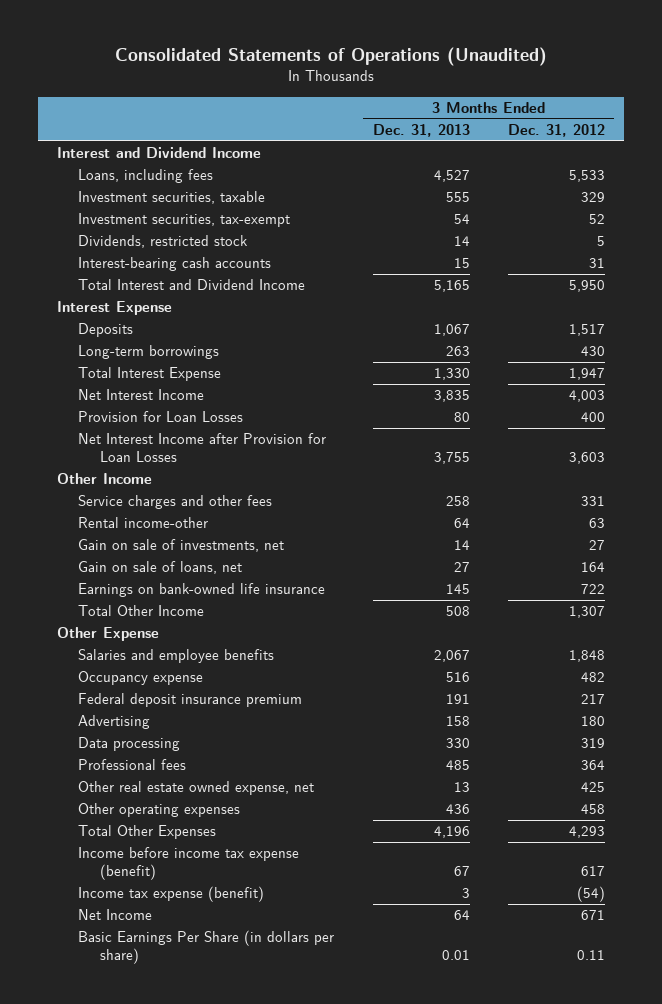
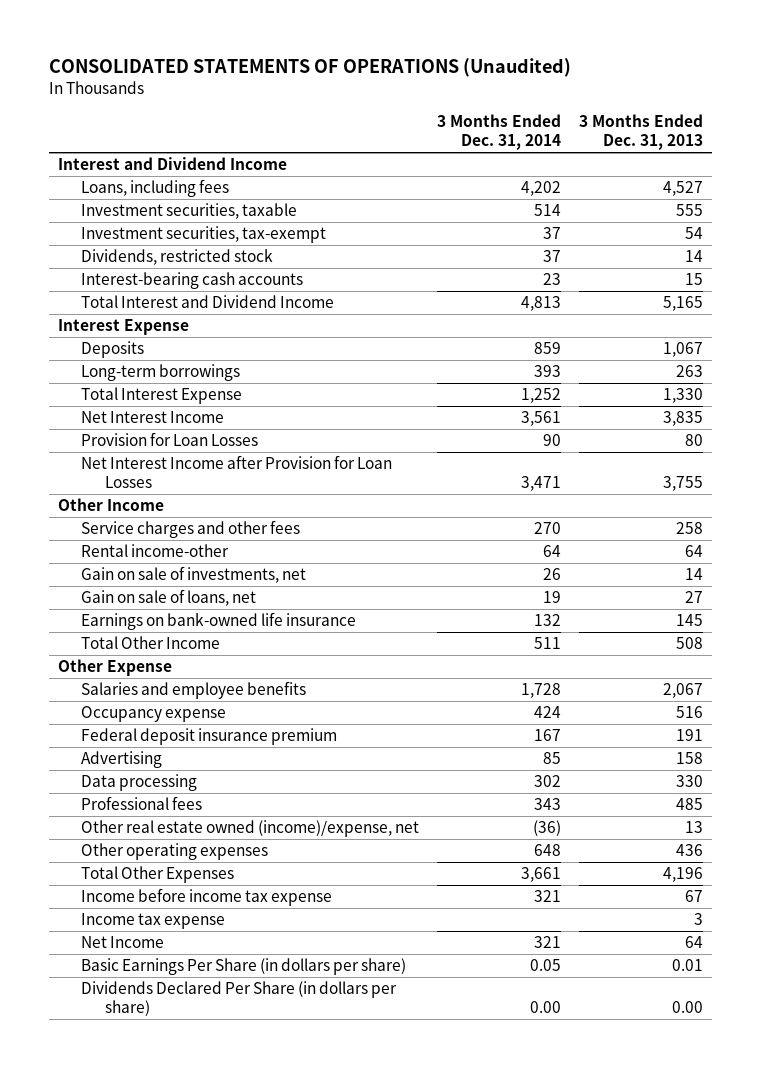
[114,47,547,67] Consolidated Statements of Operations (Unaudited) -> [48,58,571,78] CONSOLIDATED STATEMENTS OF OPERATIONS (Unaudited)
[507,124,605,138] Dec. 31, 2012 -> none
none -> [437,114,562,151] 3 Months Ended Dec. 31, 2014
[78,781,315,796] Other real estate owned expense, net -> [81,820,420,838] Other real estate owned (income)/expense, net
[78,847,300,880] Income before income tax expense (benefit) -> [81,888,333,907] Income before income tax expense
[78,886,265,903] Income tax expense (benefit) -> [81,913,226,930] Income tax expense
none -> [81,981,398,1017] Dividends Declared Per Share (in dollars per share)

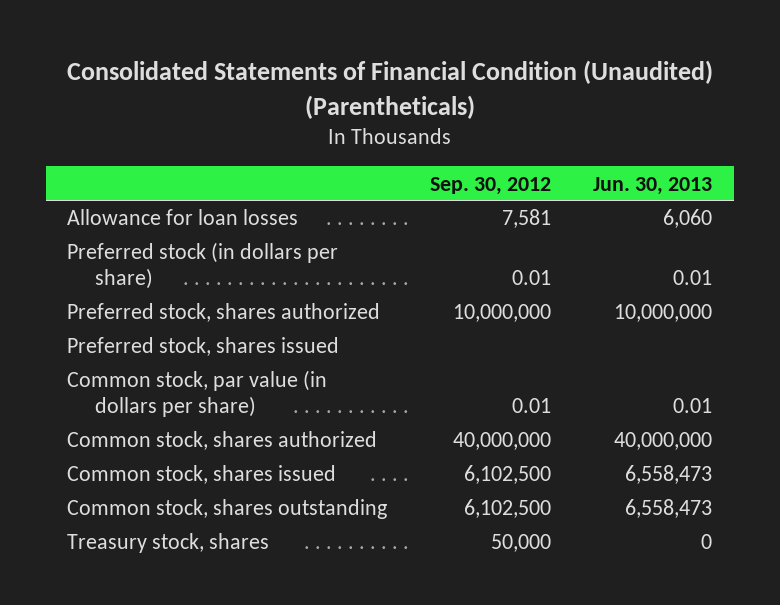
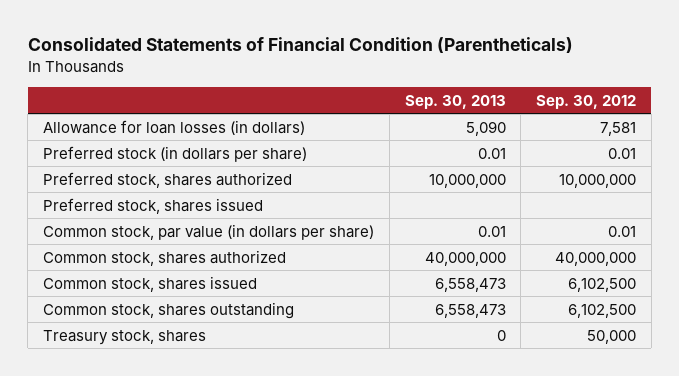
[66,60,713,119] Consolidated Statements of Financial Condition (Unaudited) (Parentheticals) -> [27,37,573,54] Consolidated Statements of Financial Condition (Parentheticals)
[593,176,713,195] Jun. 30, 2013 -> none
none -> [404,94,506,109] Sep. 30, 2013
[67,209,299,226] Allowance for loan losses -> [43,119,306,135] Allowance for loan losses (in dollars)

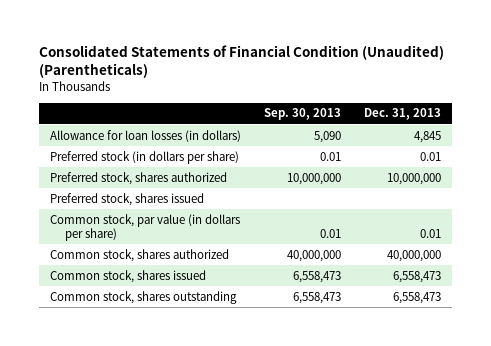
[27,37,573,54] Consolidated Statements of Financial Condition (Parentheticals) -> [39,45,445,79] Consolidated Statements of Financial Condition (Unaudited) (Parentheticals)
[536,94,637,109] Sep. 30, 2012 -> none
none -> [363,108,441,121] Dec. 31, 2013
[43,329,207,345] Treasury stock, shares -> none

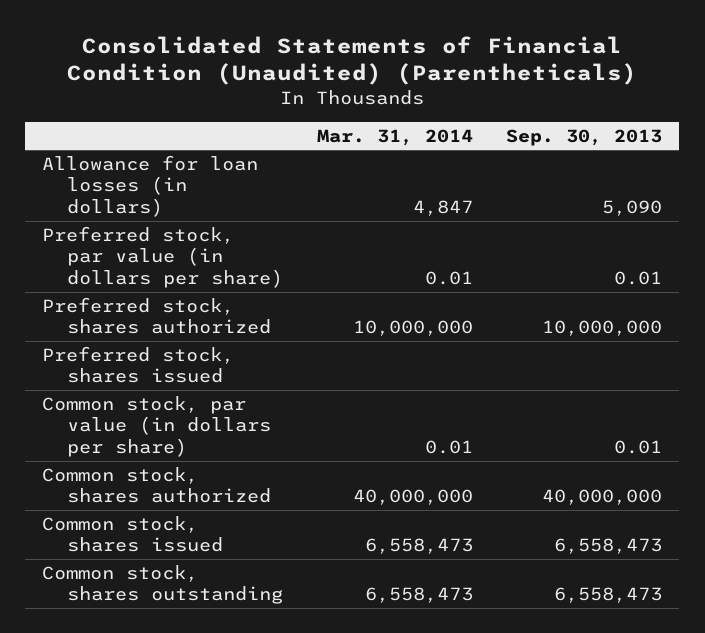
[363,108,441,121] Dec. 31, 2013 -> none
none -> [316,128,473,146] Mar. 31, 2014
[50,150,240,164] Preferred stock (in dollars per share) -> [42,226,284,288] Preferred stock, par value (in dollars per share)

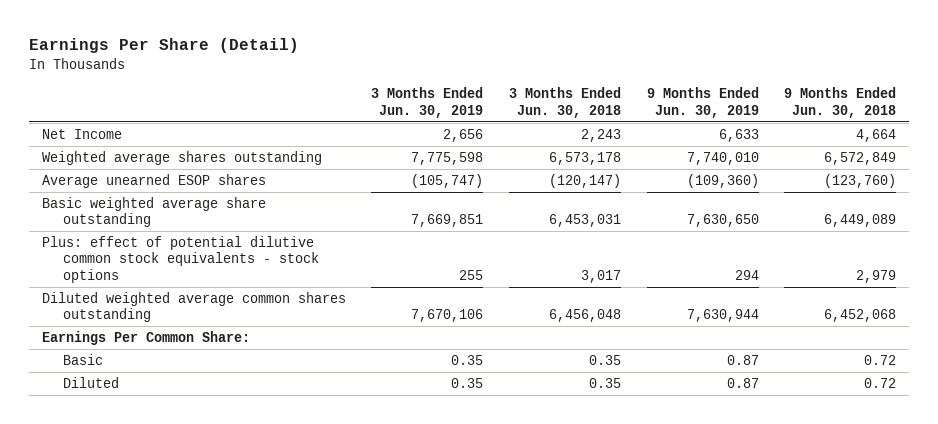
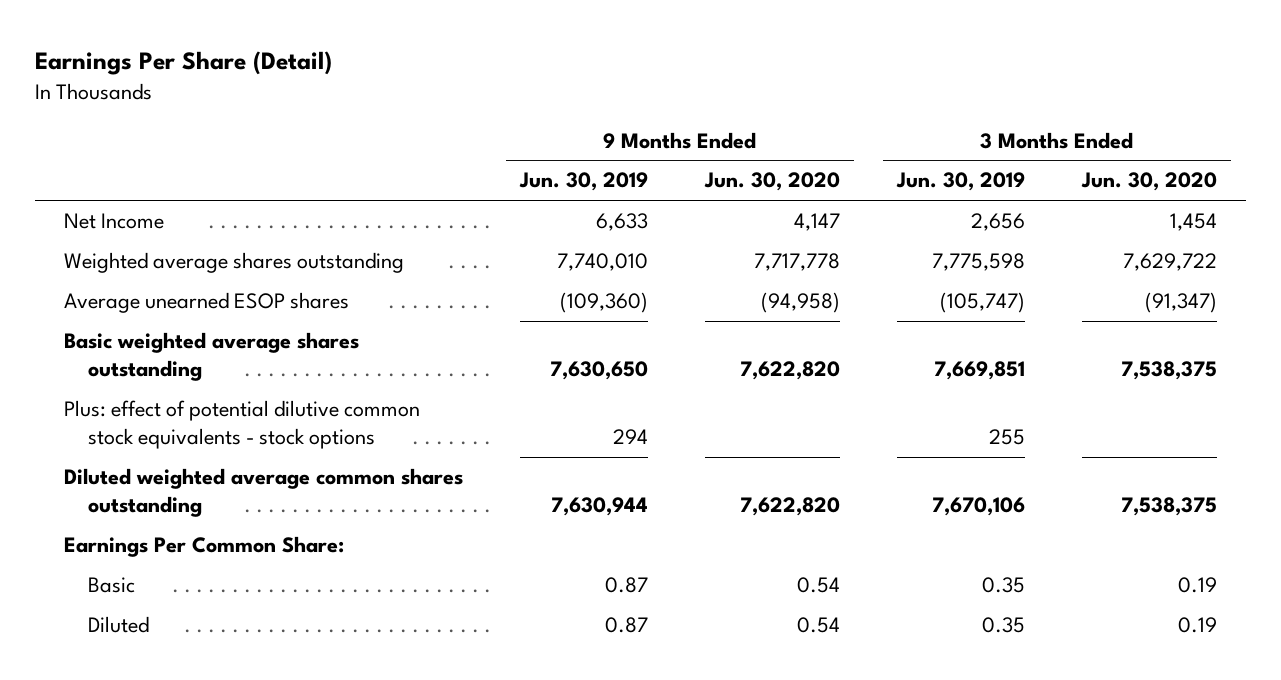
[508,87,621,118] 3 Months Ended Jun. 30, 2018 -> none
[784,87,897,118] 9 Months Ended Jun. 30, 2018 -> none
none -> [703,172,840,192] Jun. 30, 2020
none -> [1081,172,1218,192] Jun. 30, 2020
[41,197,266,228] Basic weighted average share outstanding -> [63,332,359,382] Basic weighted average shares outstanding

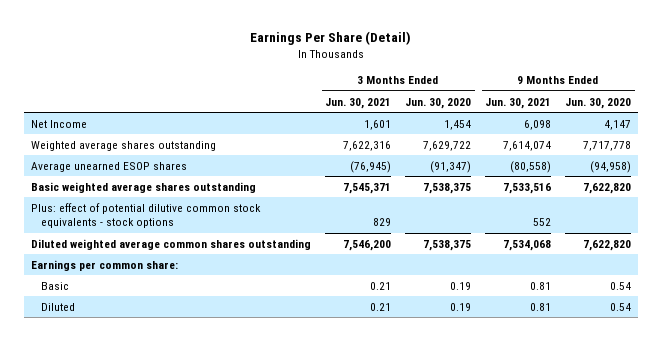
[518,172,648,192] Jun. 30, 2019 -> none
[895,172,1025,192] Jun. 30, 2019 -> none
none -> [325,97,392,109] Jun. 30, 2021
none -> [485,97,552,109] Jun. 30, 2021
[63,536,344,558] Earnings Per Common Share: -> [31,259,179,271] Earnings per common share:

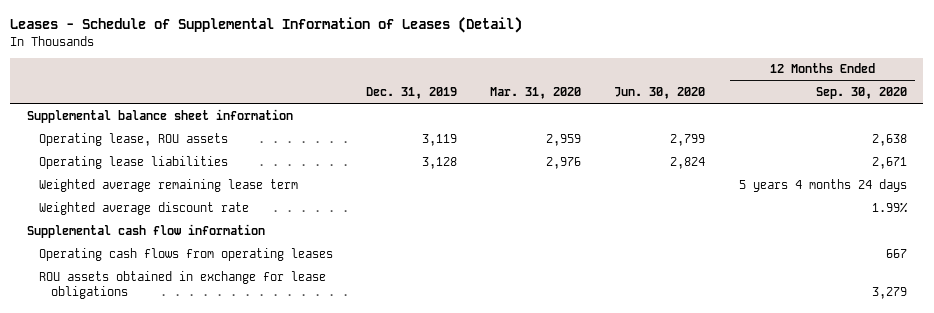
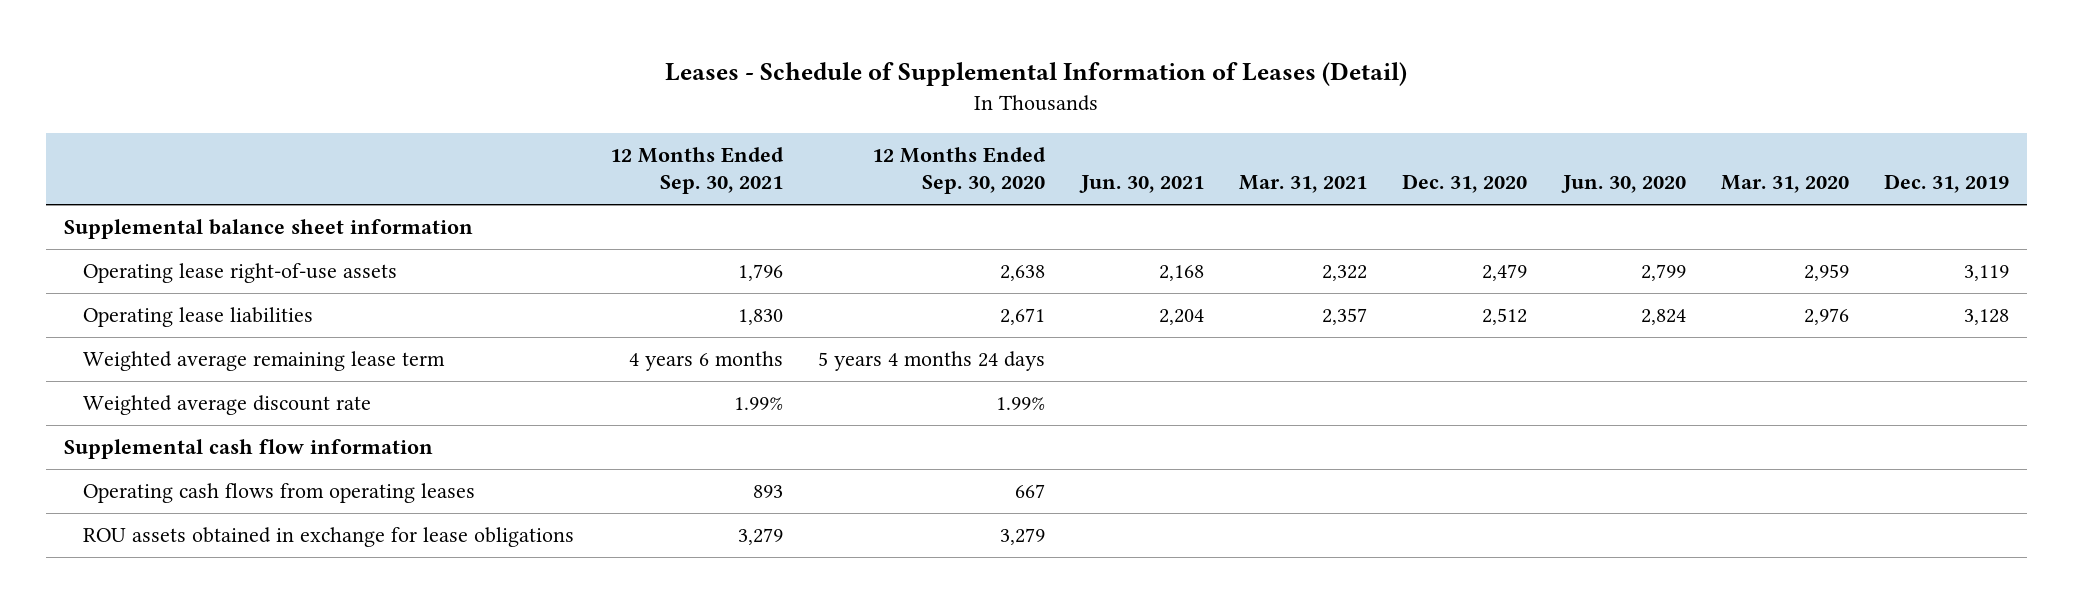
none -> [609,146,784,195] 12 Months Ended Sep. 30, 2021
none -> [1078,175,1204,194] Jun. 30, 2021
none -> [1238,175,1367,194] Mar. 31, 2021
none -> [1402,174,1528,194] Dec. 31, 2020
[38,132,228,146] Operating lease, ROU assets -> [83,263,398,284] Operating lease right-of-use assets

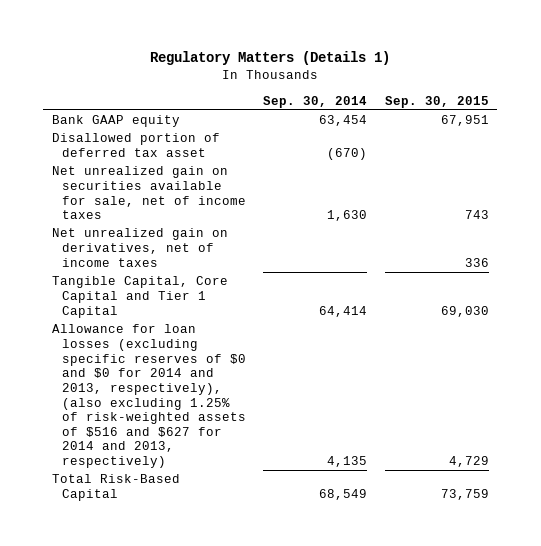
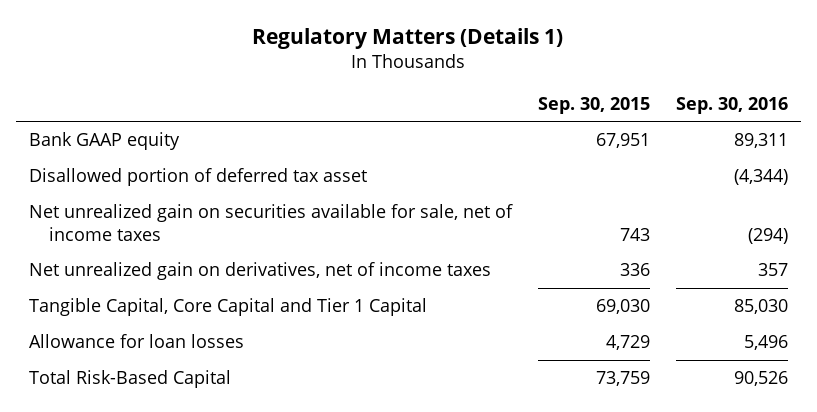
[263,95,368,108] Sep. 30, 2014 -> none
none -> [675,96,788,114] Sep. 30, 2016
[51,324,247,469] Allowance for loan losses (excluding specific reserves of $0 and $0 for 2014 and 2013, respectively), (also excluding 1.25% of risk-weighted assets of $516 and $627 for 2014 and 2013, respectively) -> [29,334,245,349] Allowance for loan losses

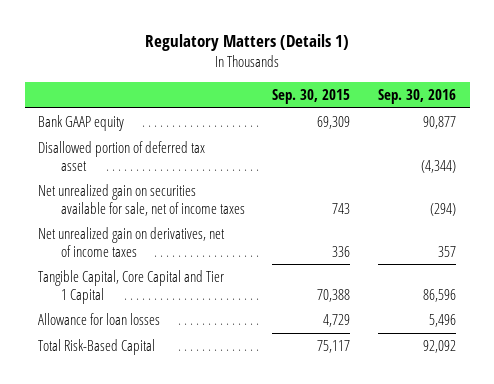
[595,133,650,149] 67,951 -> [317,116,351,130] 69,309
[733,133,788,149] 89,311 -> [423,116,457,130] 90,877
[595,299,650,315] 69,030 -> [317,288,351,302] 70,388
[733,299,788,315] 85,030 -> [423,288,457,302] 86,596
[595,371,650,387] 73,759 -> [317,340,351,354] 75,117
[733,371,788,387] 90,526 -> [423,340,457,354] 92,092

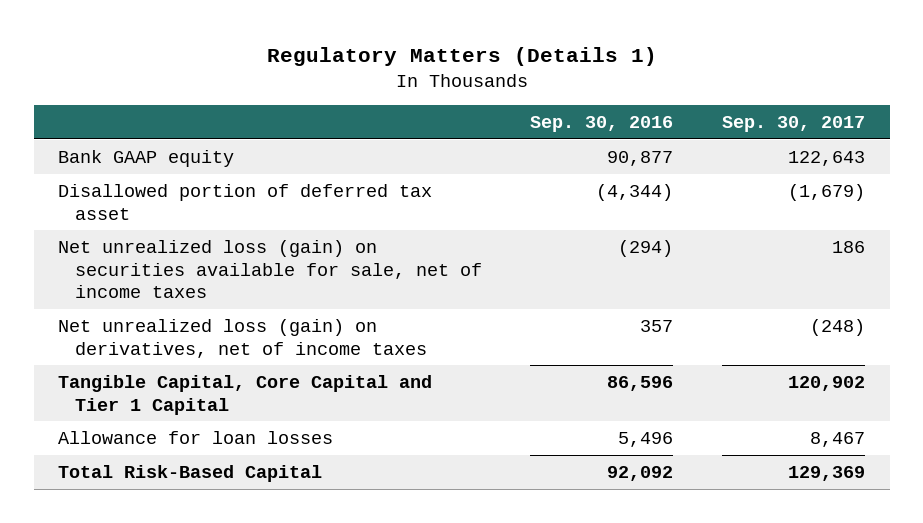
[272,88,351,104] Sep. 30, 2015 -> none
none -> [722,115,866,132] Sep. 30, 2017
[38,184,245,216] Net unrealized gain on securities available for sale, net of income taxes -> [58,239,482,299] Net unrealized loss (gain) on securities available for sale, net of income taxes
[38,227,226,257] Net unrealized gain on derivatives, net of income taxes -> [58,318,427,358] Net unrealized loss (gain) on derivatives, net of income taxes

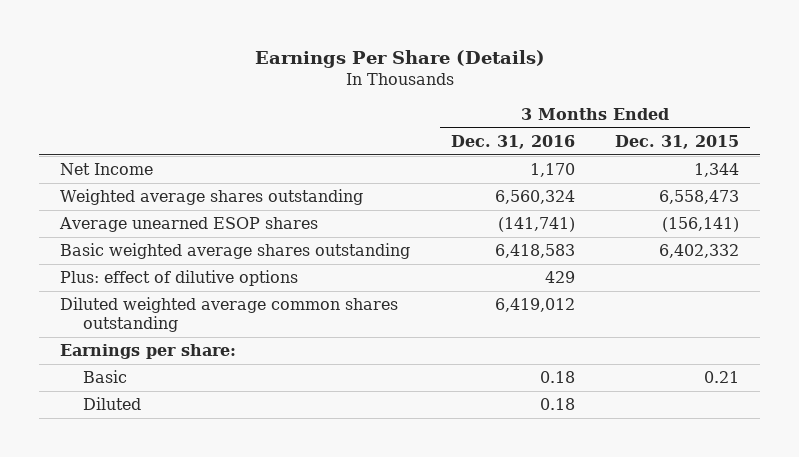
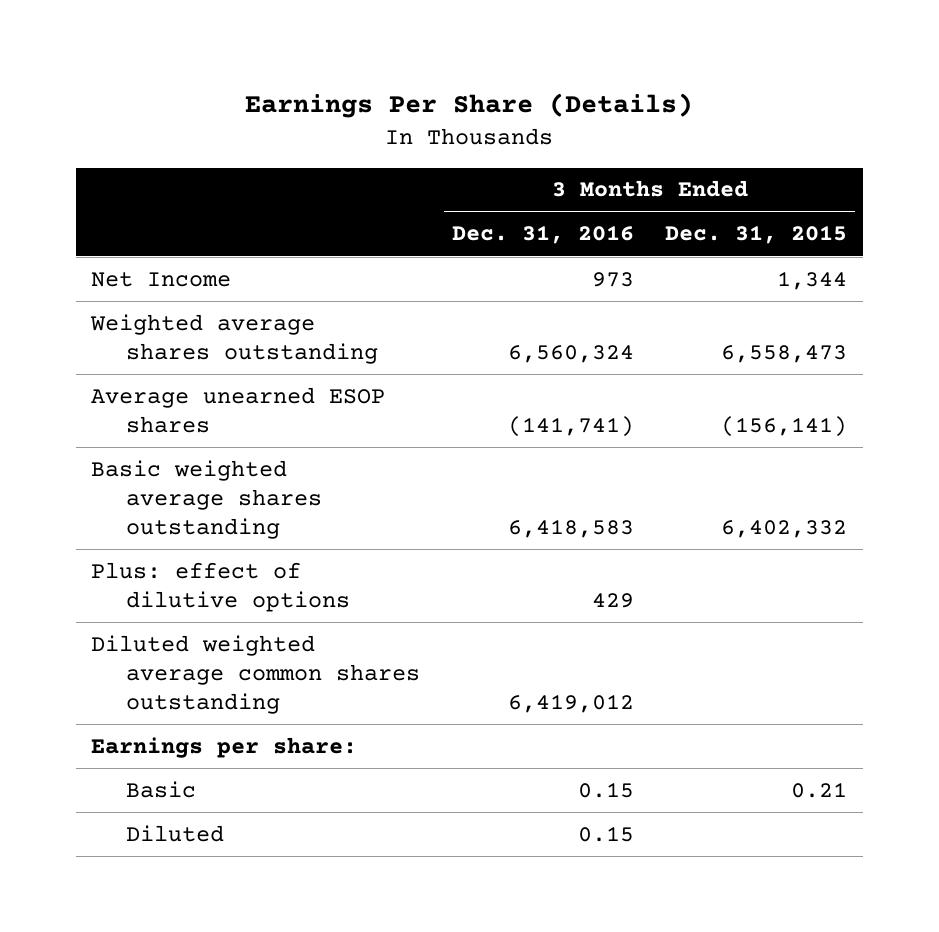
[529,163,575,178] 1,170 -> [591,271,634,287] 973
[539,371,575,384] 0.18 -> [577,781,634,798] 0.15
[539,398,575,411] 0.18 -> [577,825,634,842] 0.15

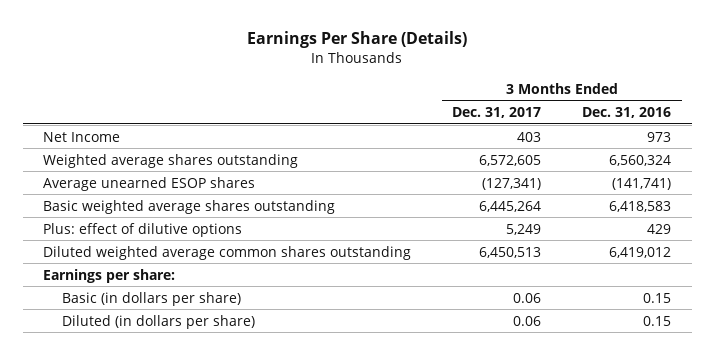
[665,225,848,245] Dec. 31, 2015 -> none
none -> [452,106,542,118] Dec. 31, 2017
[126,780,197,798] Basic -> [62,291,242,306] Basic (in dollars per share)
[126,824,225,842] Diluted -> [62,314,256,329] Diluted (in dollars per share)

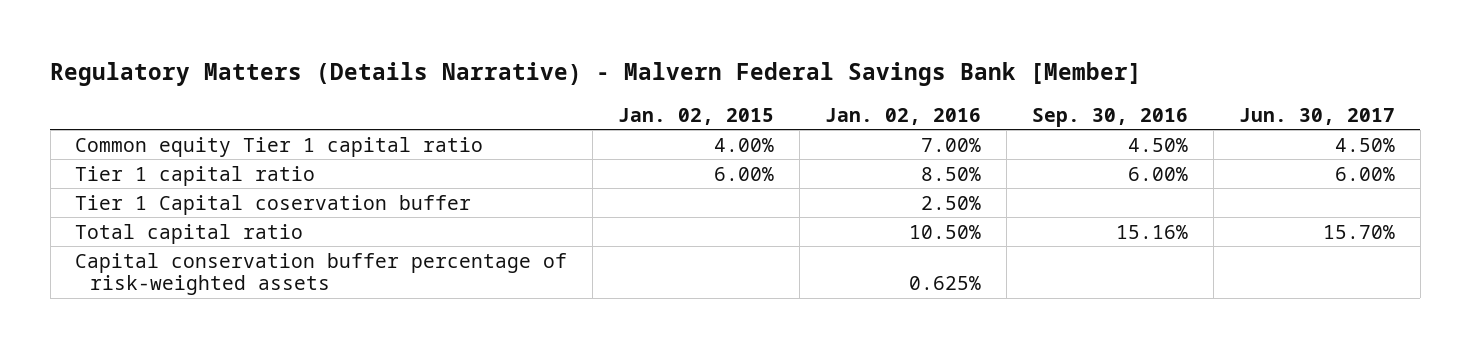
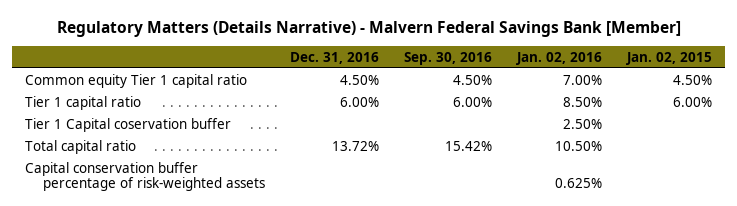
[1239,107,1396,125] Jun. 30, 2017 -> none
none -> [290,51,380,64] Dec. 31, 2016
[714,137,775,152] 4.00% -> [673,74,713,85] 4.50%
[1116,224,1189,239] 15.16% -> [445,140,493,151] 15.42%

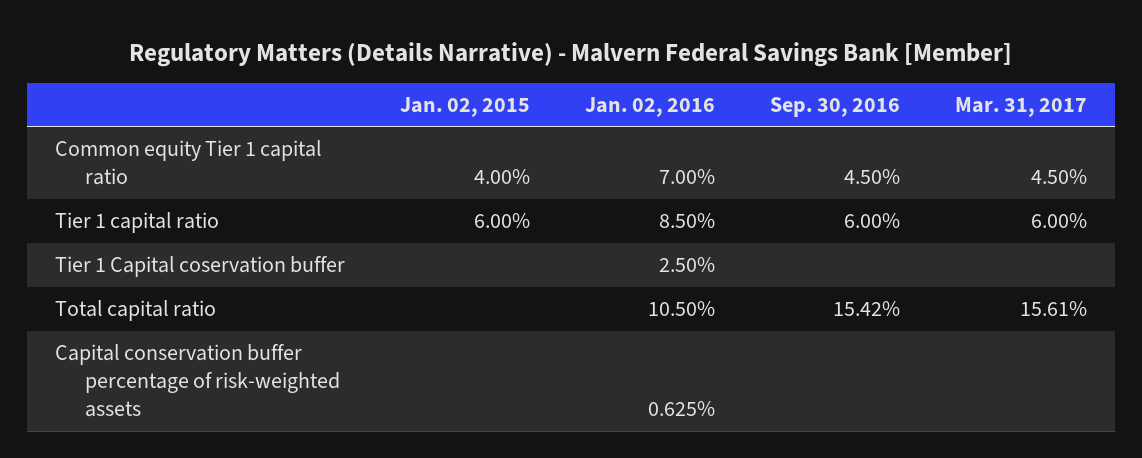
[290,51,380,64] Dec. 31, 2016 -> none
none -> [955,96,1088,117] Mar. 31, 2017
[673,74,713,85] 4.50% -> [473,169,530,185] 4.00%

